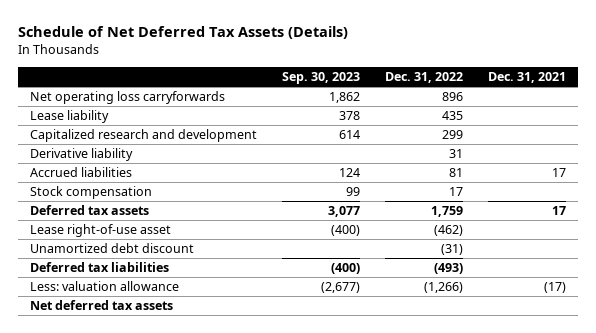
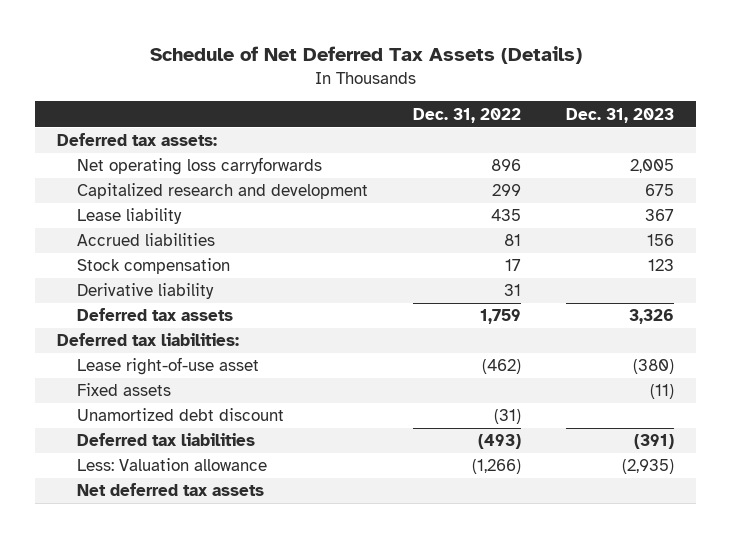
[282,72,361,85] Sep. 30, 2023 -> none
[487,72,566,84] Dec. 31, 2021 -> none
none -> [565,107,674,123] Dec. 31, 2023
none -> [57,133,218,147] Deferred tax assets:
[30,110,110,124] Lease liability -> [77,208,183,225] Lease liability
[30,148,134,162] Derivative liability -> [77,283,215,300] Derivative liability
none -> [57,333,240,347] Deferred tax liabilities:
none -> [77,383,172,397] Fixed assets
[30,281,180,292] Less: valuation allowance -> [77,458,268,472] Less: Valuation allowance

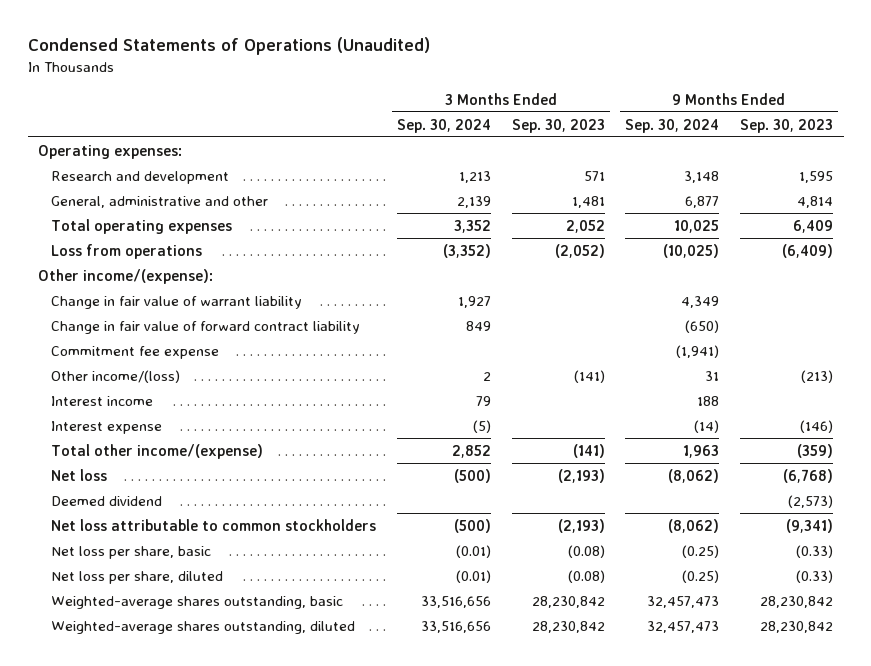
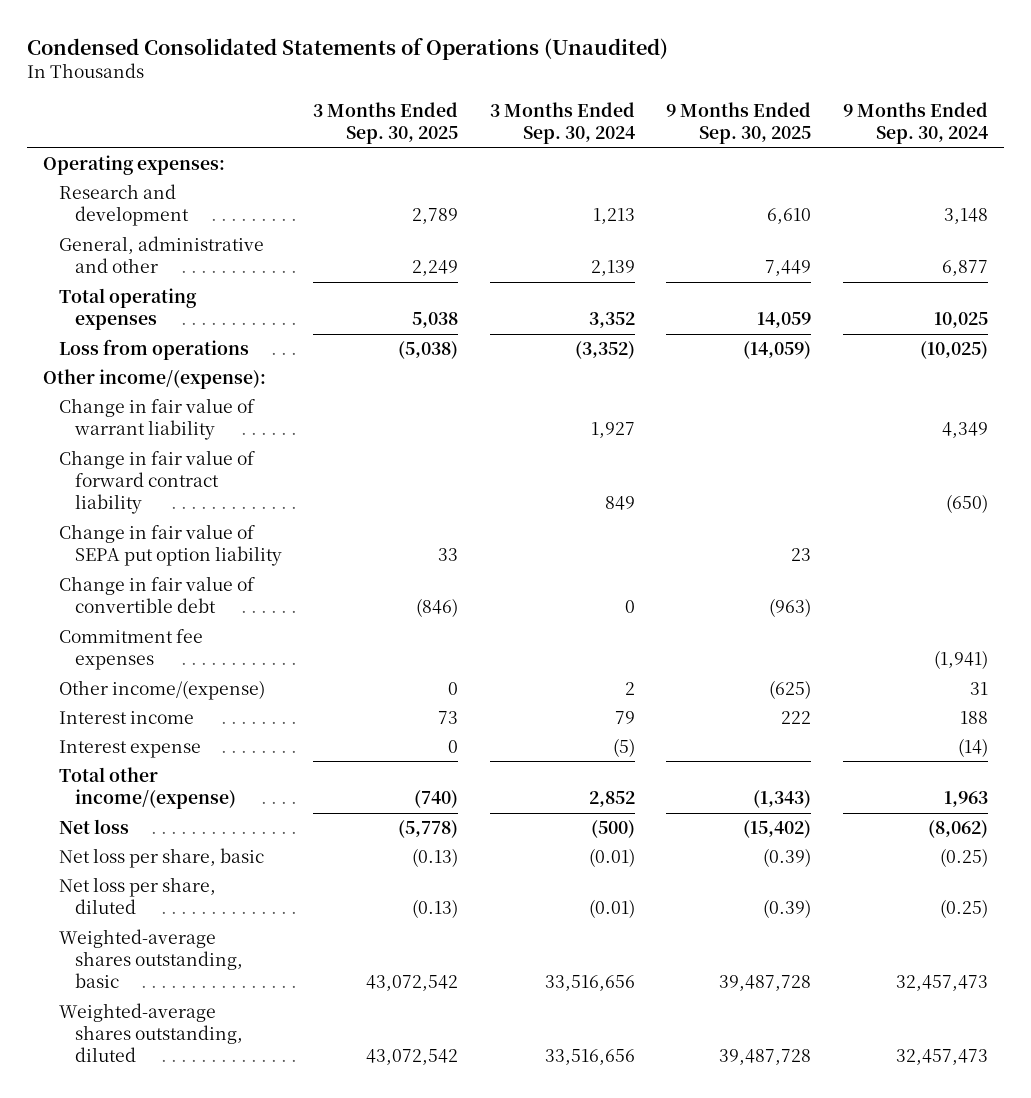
[27,37,430,56] Condensed Statements of Operations (Unaudited) -> [27,37,669,60] Condensed Consolidated Statements of Operations (Unaudited)
[511,118,605,133] Sep. 30, 2023 -> none
[740,118,834,133] Sep. 30, 2023 -> none
none -> [313,102,459,145] 3 Months Ended Sep. 30, 2025
none -> [666,102,812,145] 9 Months Ended Sep. 30, 2025
none -> [58,524,282,567] Change in fair value of SEPA put option liability
none -> [58,576,255,614] Change in fair value of convertible debt
[50,345,219,359] Commitment fee expense -> [58,629,203,671] Commitment fee expenses
[50,369,180,383] Other income/(loss) -> [58,680,265,701] Other income/(expense)
[50,495,162,506] Deemed dividend -> none
[50,518,376,531] Net loss attributable to common stockholders -> none

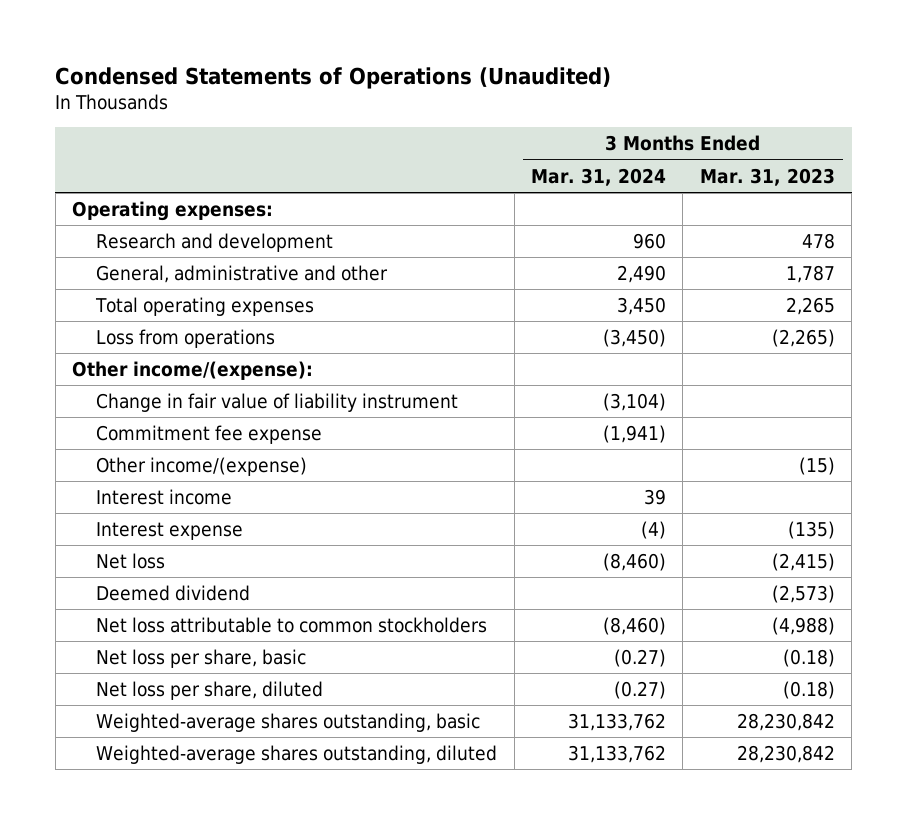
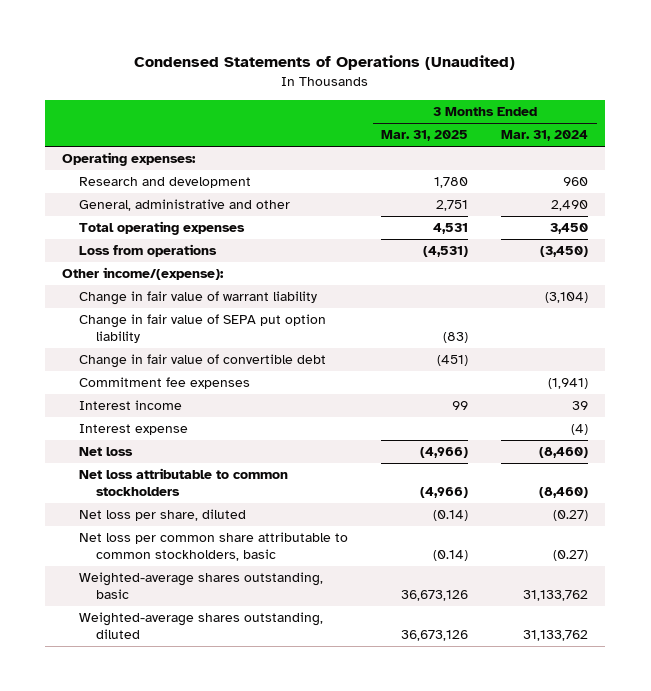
[699,167,835,186] Mar. 31, 2023 -> none
none -> [381,130,469,142] Mar. 31, 2025
[96,456,308,476] Other income/(expense) -> none
[96,392,459,412] Change in fair value of liability instrument -> [78,291,317,306] Change in fair value of warrant liability
none -> [78,314,326,344] Change in fair value of SEPA put option liability
none -> [78,354,326,369] Change in fair value of convertible debt
[96,424,323,444] Commitment fee expense -> [78,377,250,390] Commitment fee expenses
[96,584,251,601] Deemed dividend -> none
[96,648,307,668] Net loss per share, basic -> none
none -> [78,532,348,562] Net loss per common share attributable to common stockholders, basic

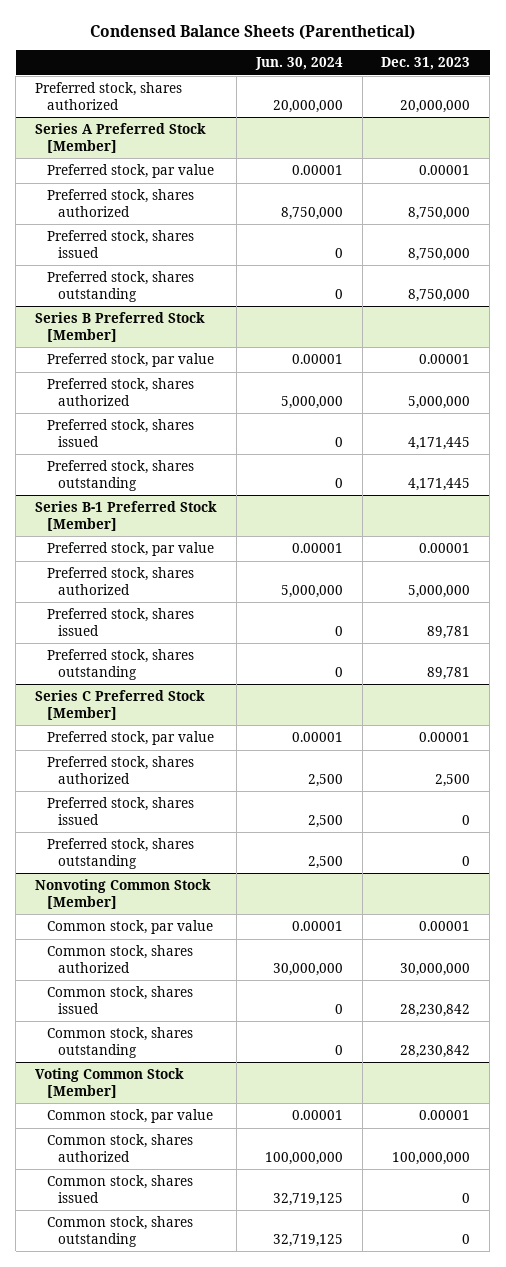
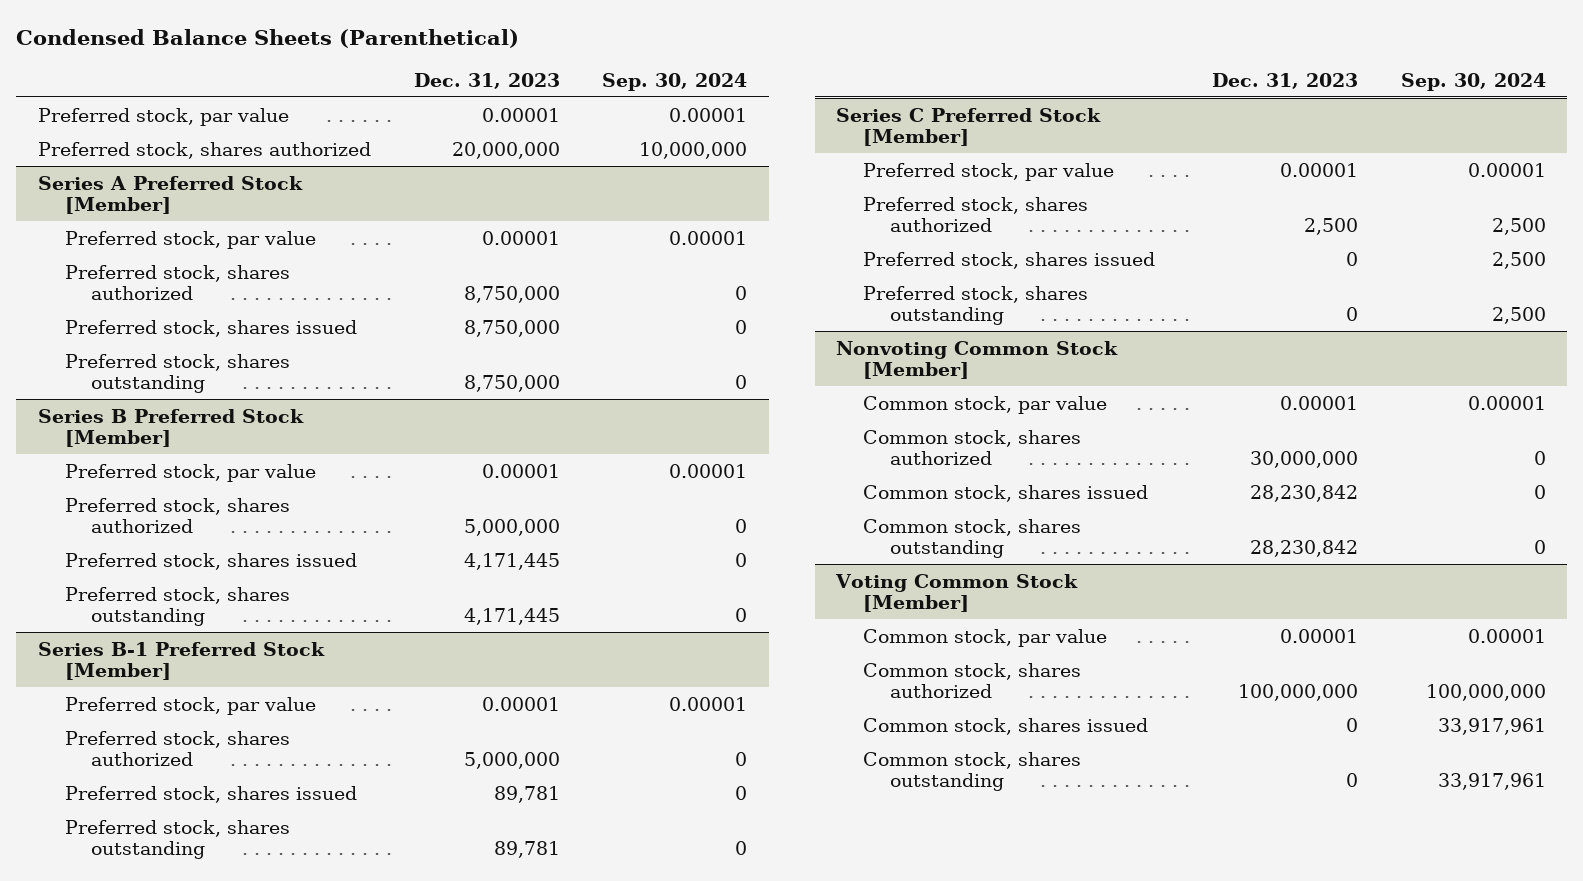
[254,57,343,71] Jun. 30, 2024 -> none
none -> [602,72,748,91] Sep. 30, 2024
none -> [37,107,289,126] Preferred stock, par value

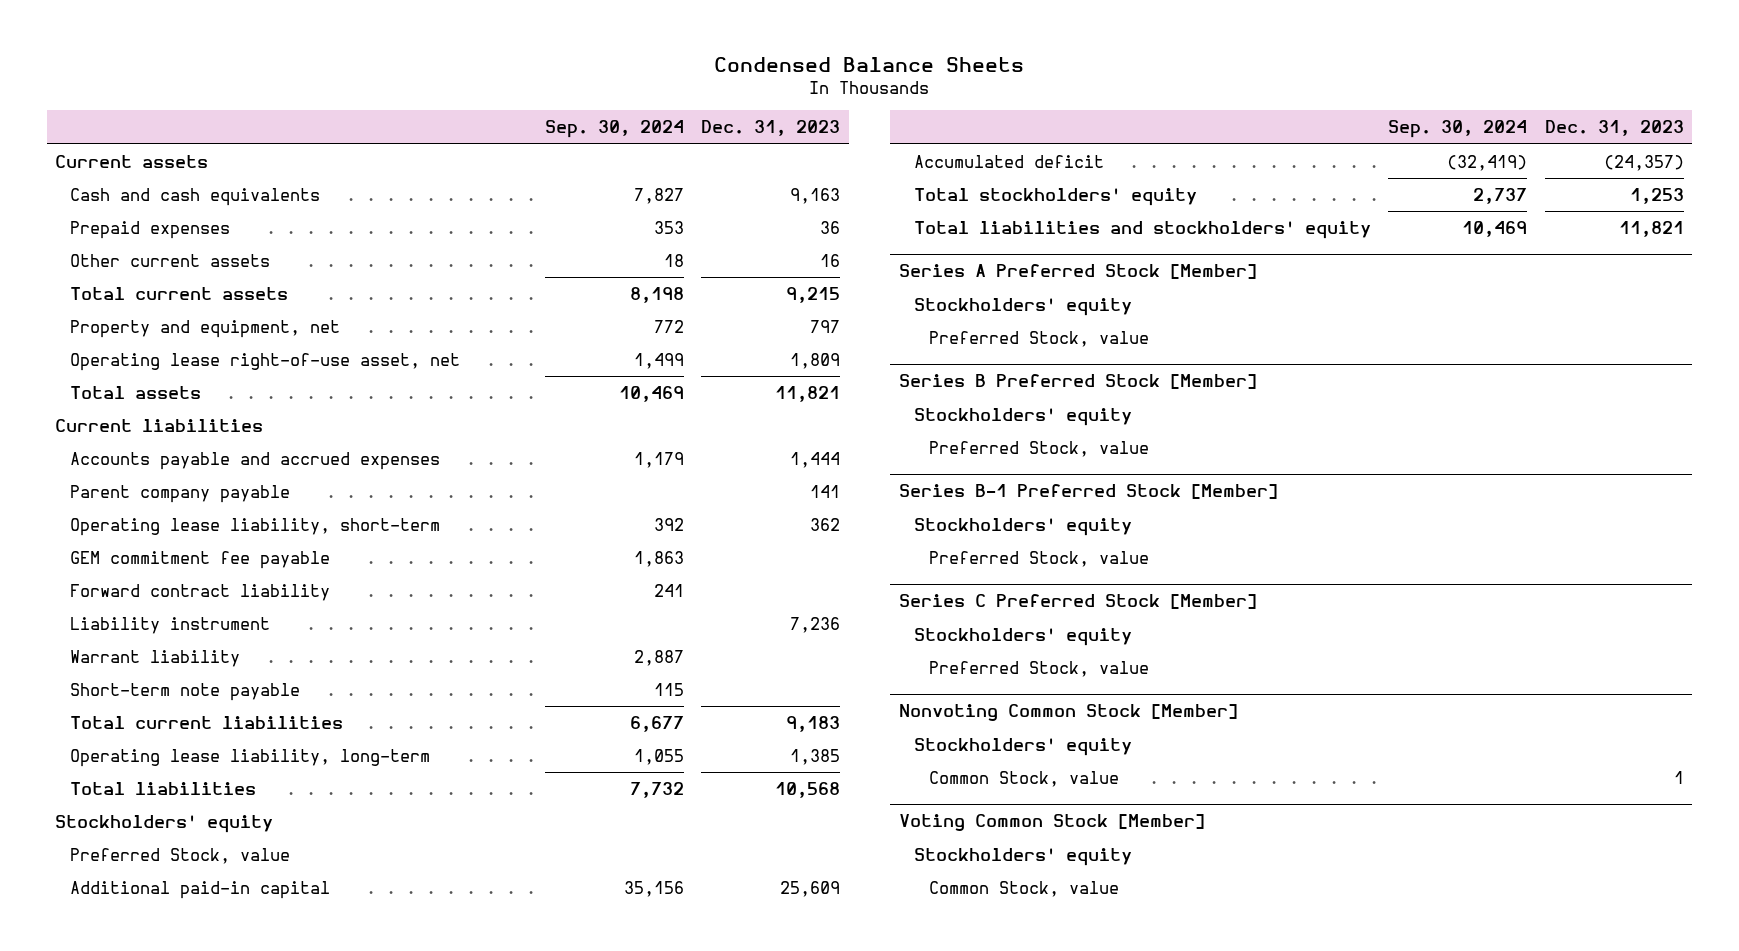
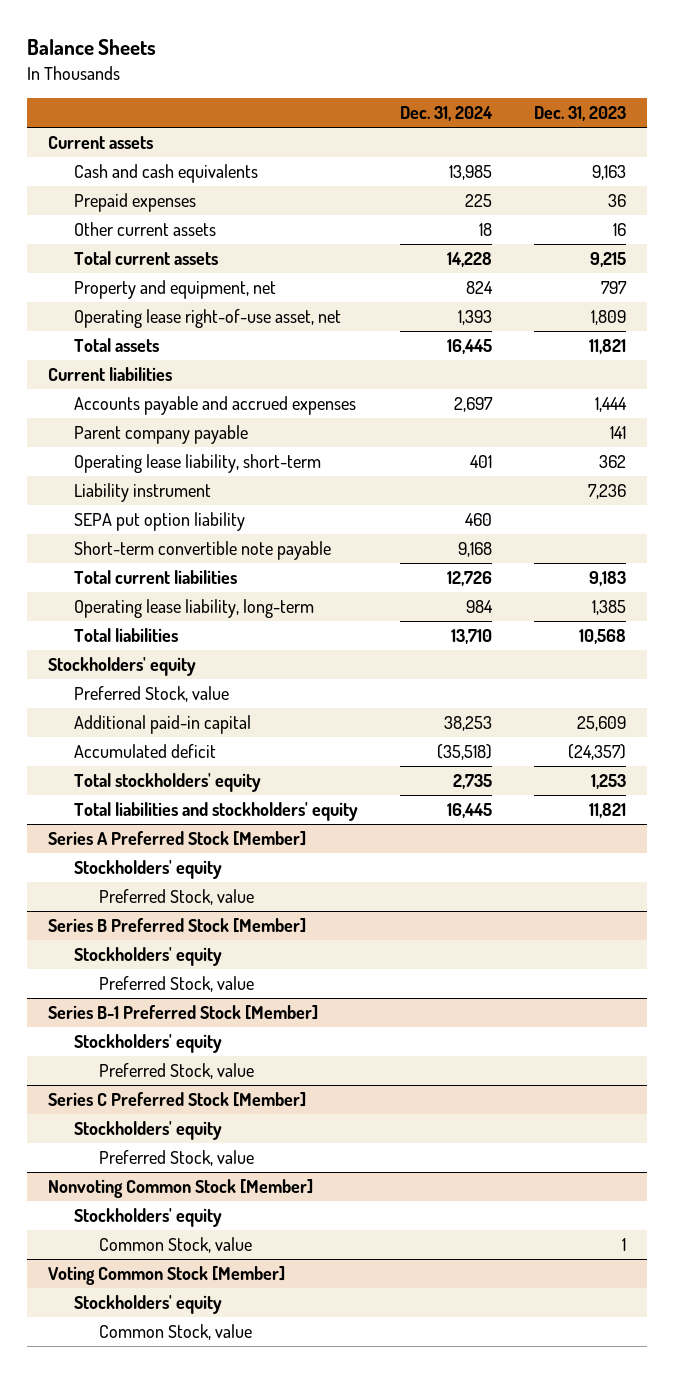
[714,56,1025,72] Condensed Balance Sheets -> [27,39,157,56] Balance Sheets
[544,120,684,139] Sep. 30, 2024 -> none
none -> [400,106,494,122] Dec. 31, 2024
[70,550,331,569] GEM commitment fee payable -> none
[70,583,331,601] Forward contract liability -> none
[70,649,241,667] Warrant liability -> none
none -> [73,512,245,532] SEPA put option liability
[70,682,301,701] Short-term note payable -> [73,541,331,561] Short-term convertible note payable

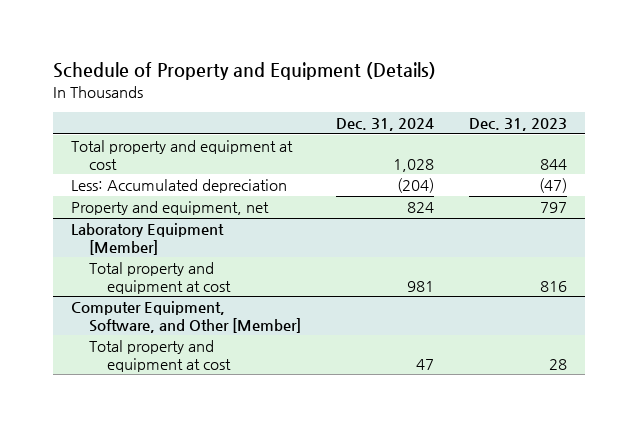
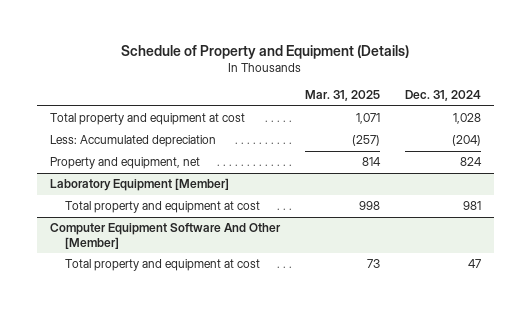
[469,118,568,132] Dec. 31, 2023 -> none
none -> [304,90,380,102] Mar. 31, 2025
[70,301,301,333] Computer Equipment, Software, and Other [Member] -> [49,223,281,249] Computer Equipment Software And Other [Member]

